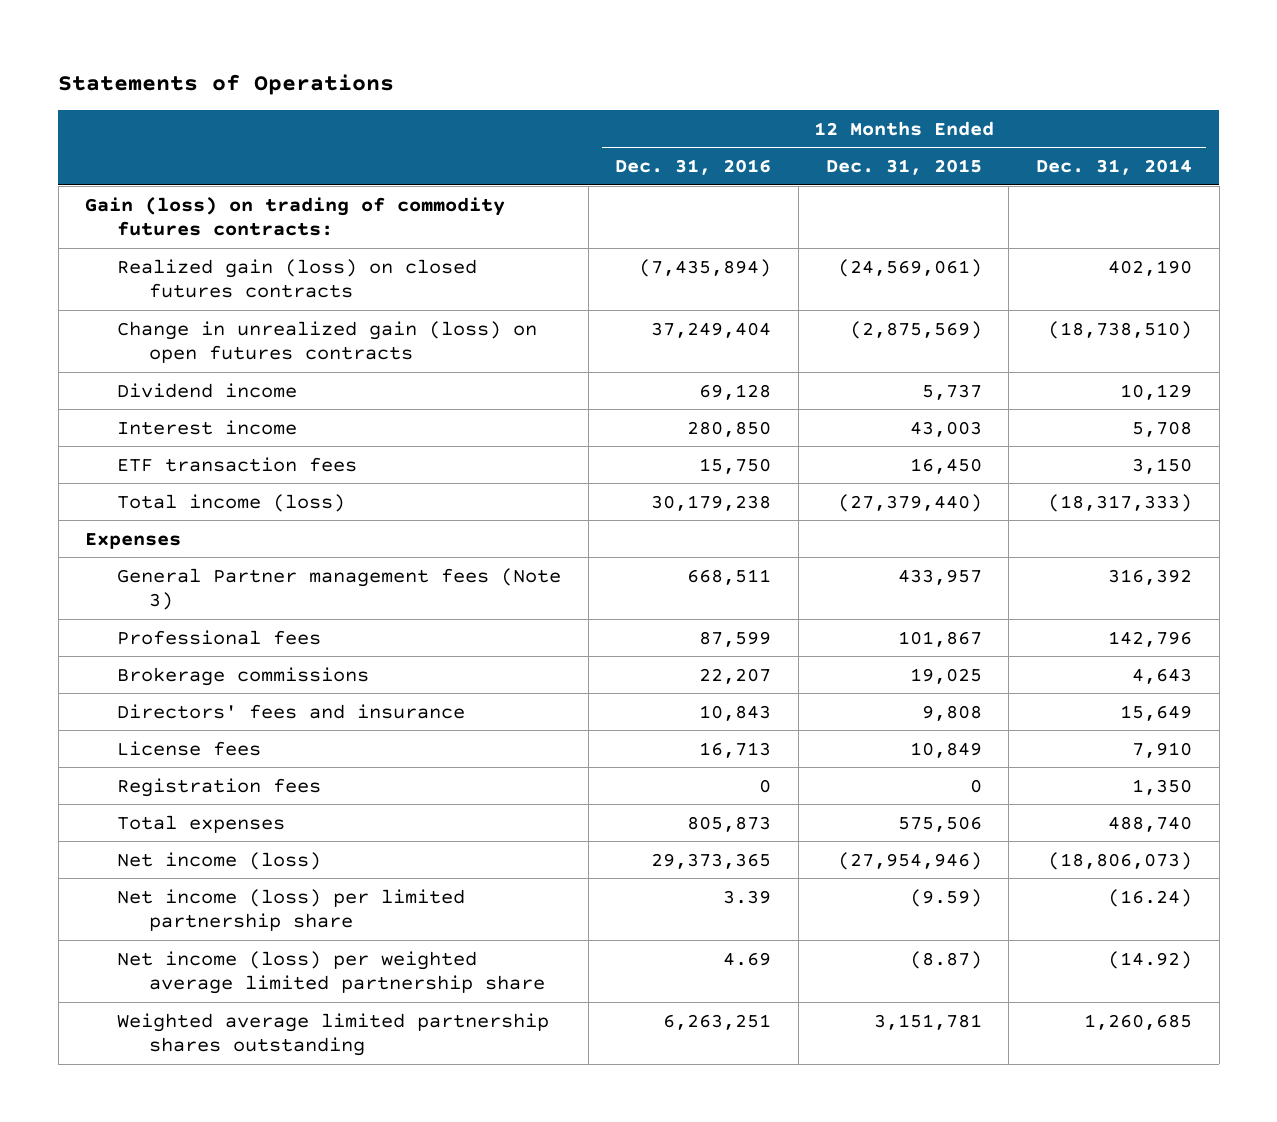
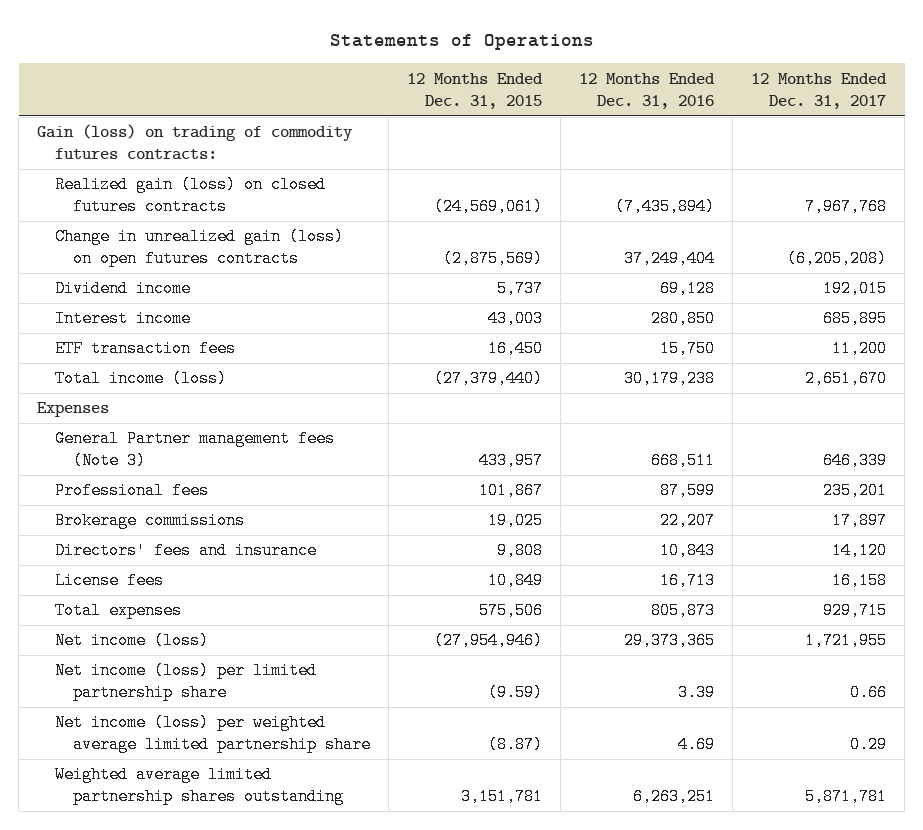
[1035,159,1192,176] Dec. 31, 2014 -> none
none -> [751,72,888,109] 12 Months Ended Dec. 31, 2017
[117,777,322,797] Registration fees -> none

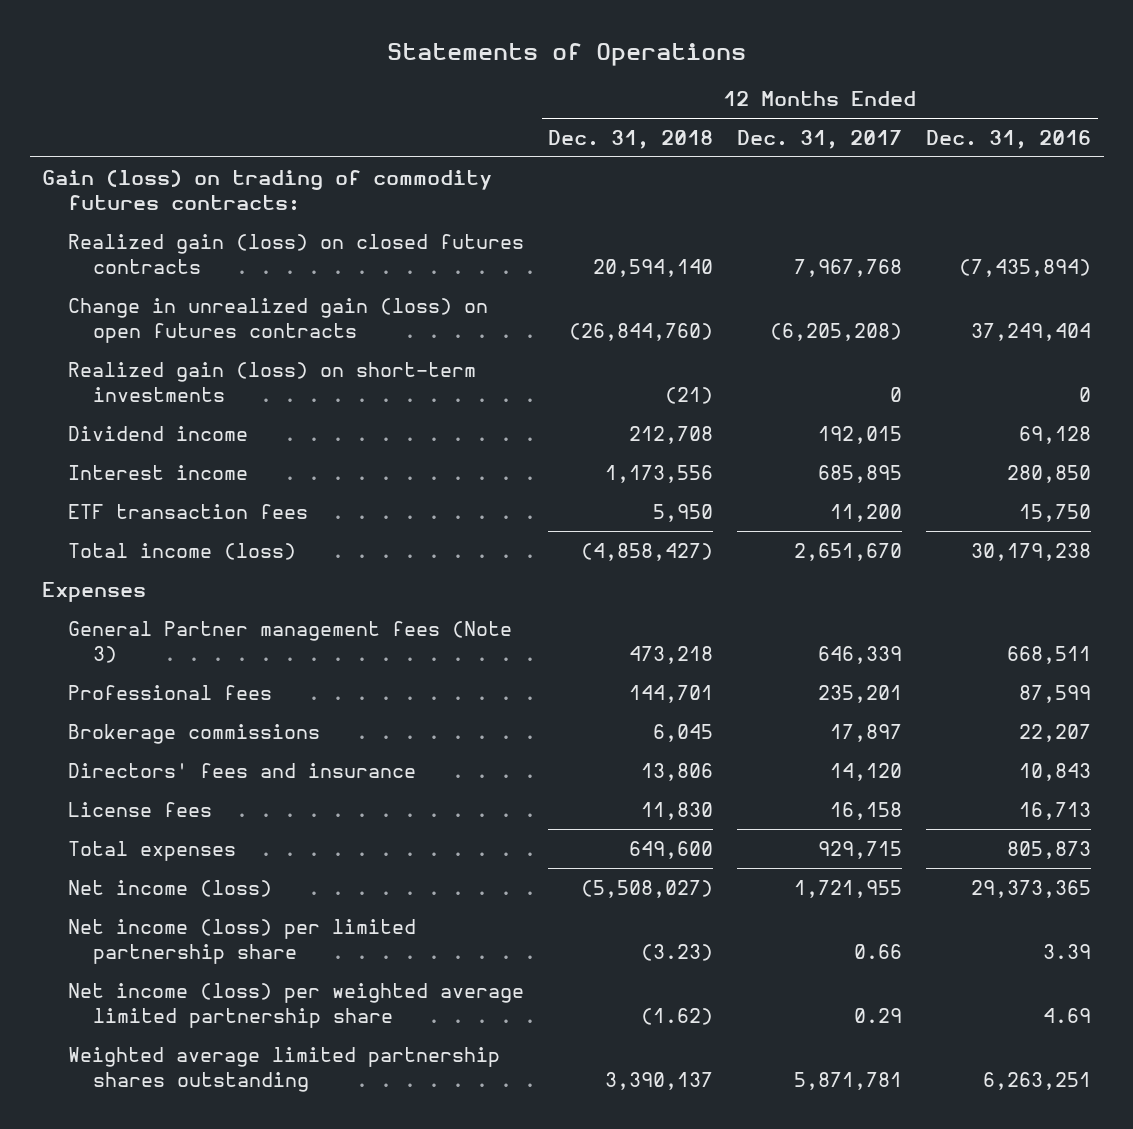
[407,72,544,109] 12 Months Ended Dec. 31, 2015 -> none
none -> [547,129,713,149] Dec. 31, 2018
none -> [67,361,476,402] Realized gain (loss) on short-term investments

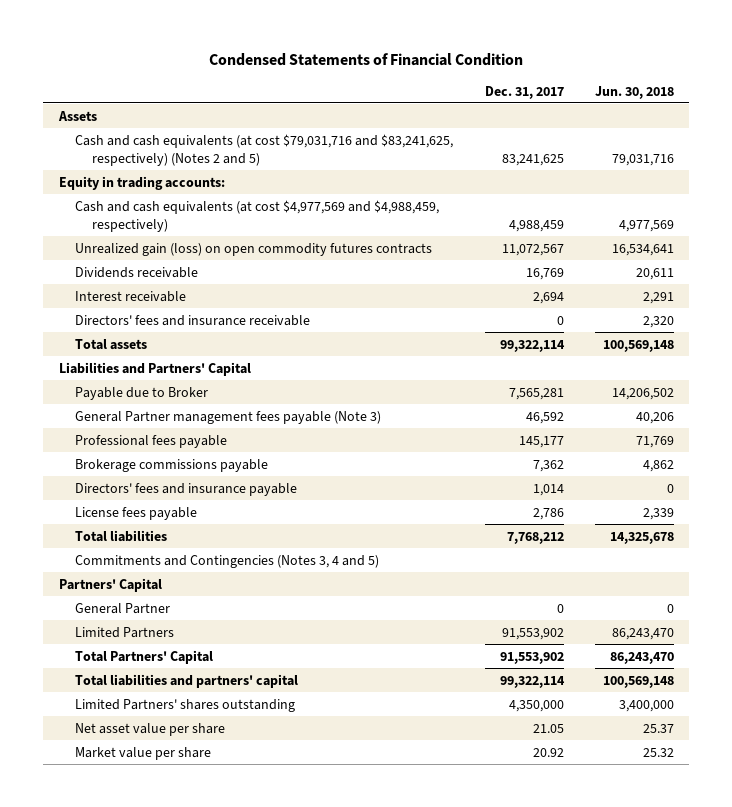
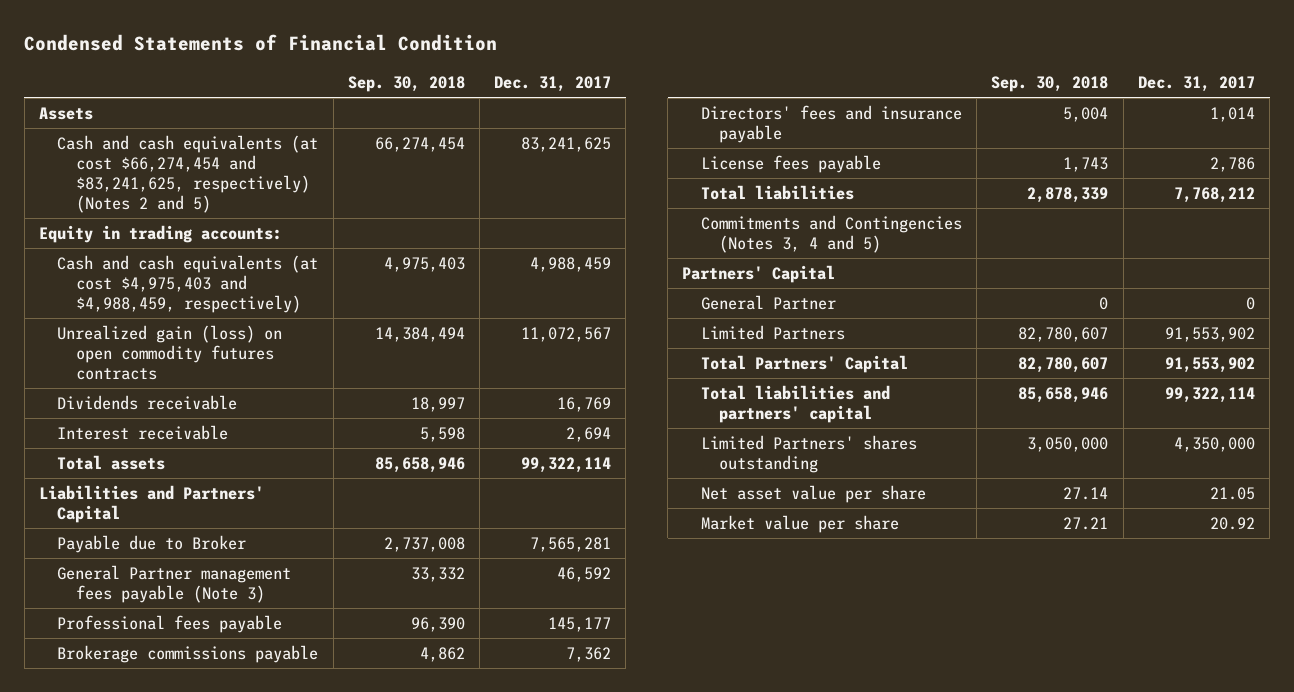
[594,85,674,99] Jun. 30, 2018 -> none
none -> [347,75,465,92] Sep. 30, 2018
[75,133,454,166] Cash and cash equivalents (at cost $79,031,716 and $83,241,625, respectively) (Notes 2 and 5) -> [57,135,319,214] Cash and cash equivalents (at cost $66,274,454 and $83,241,625, respectively) (Notes 2 and 5)
[75,199,440,232] Cash and cash equivalents (at cost $4,977,569 and $4,988,459, respectively) -> [57,255,319,314] Cash and cash equivalents (at cost $4,975,403 and $4,988,459, respectively)
[75,314,311,326] Directors' fees and insurance receivable -> none

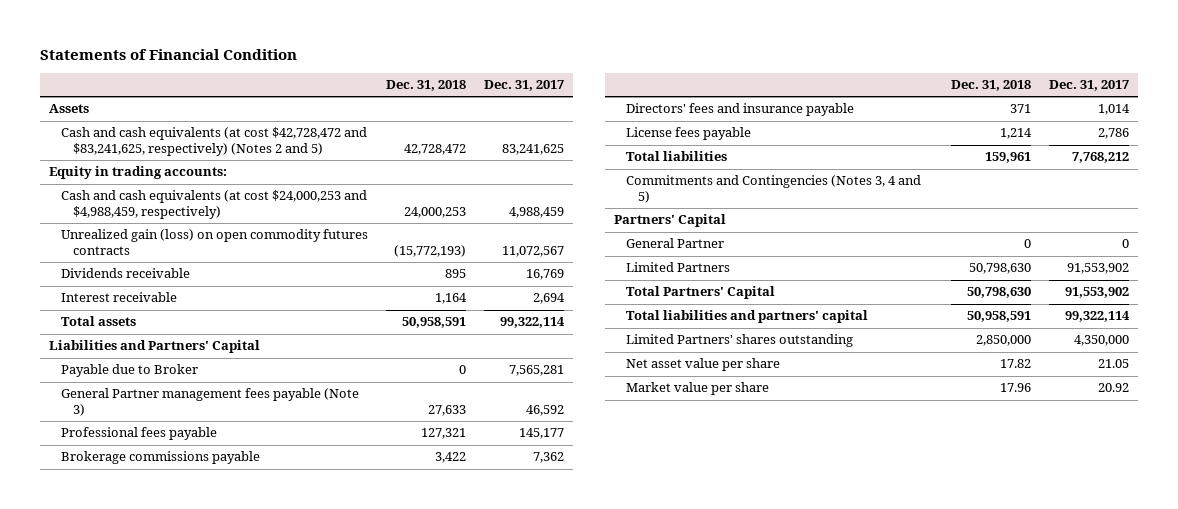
[24,34,498,52] Condensed Statements of Financial Condition -> [39,48,297,60] Statements of Financial Condition
[347,75,465,92] Sep. 30, 2018 -> none
none -> [385,80,466,92] Dec. 31, 2018
[57,135,319,214] Cash and cash equivalents (at cost $66,274,454 and $83,241,625, respectively) (Notes 2 and 5) -> [60,127,367,156] Cash and cash equivalents (at cost $42,728,472 and $83,241,625, respectively) (Notes 2 and 5)
[57,255,319,314] Cash and cash equivalents (at cost $4,975,403 and $4,988,459, respectively) -> [60,190,367,219] Cash and cash equivalents (at cost $24,000,253 and $4,988,459, respectively)

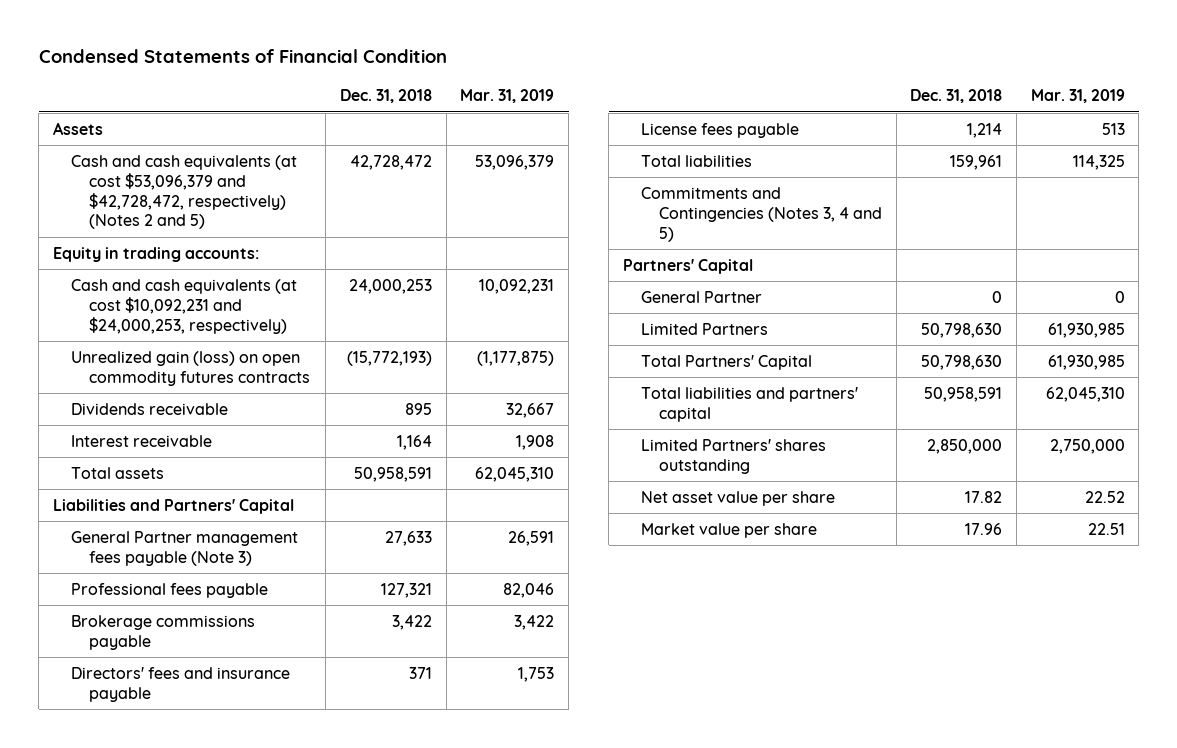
[39,48,297,60] Statements of Financial Condition -> [38,49,447,64] Condensed Statements of Financial Condition
[483,80,564,92] Dec. 31, 2017 -> none
none -> [460,89,555,104] Mar. 31, 2019
[60,127,367,156] Cash and cash equivalents (at cost $42,728,472 and $83,241,625, respectively) (Notes 2 and 5) -> [70,154,297,230] Cash and cash equivalents (at cost $53,096,379 and $42,728,472, respectively) (Notes 2 and 5)
[60,190,367,219] Cash and cash equivalents (at cost $24,000,253 and $4,988,459, respectively) -> [70,278,297,334] Cash and cash equivalents (at cost $10,092,231 and $24,000,253, respectively)
[60,364,198,378] Payable due to Broker -> none

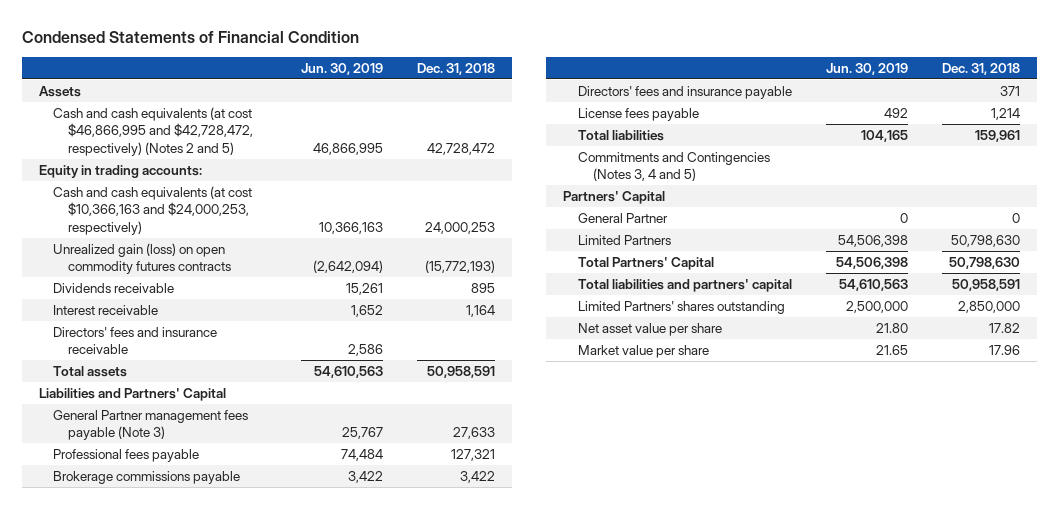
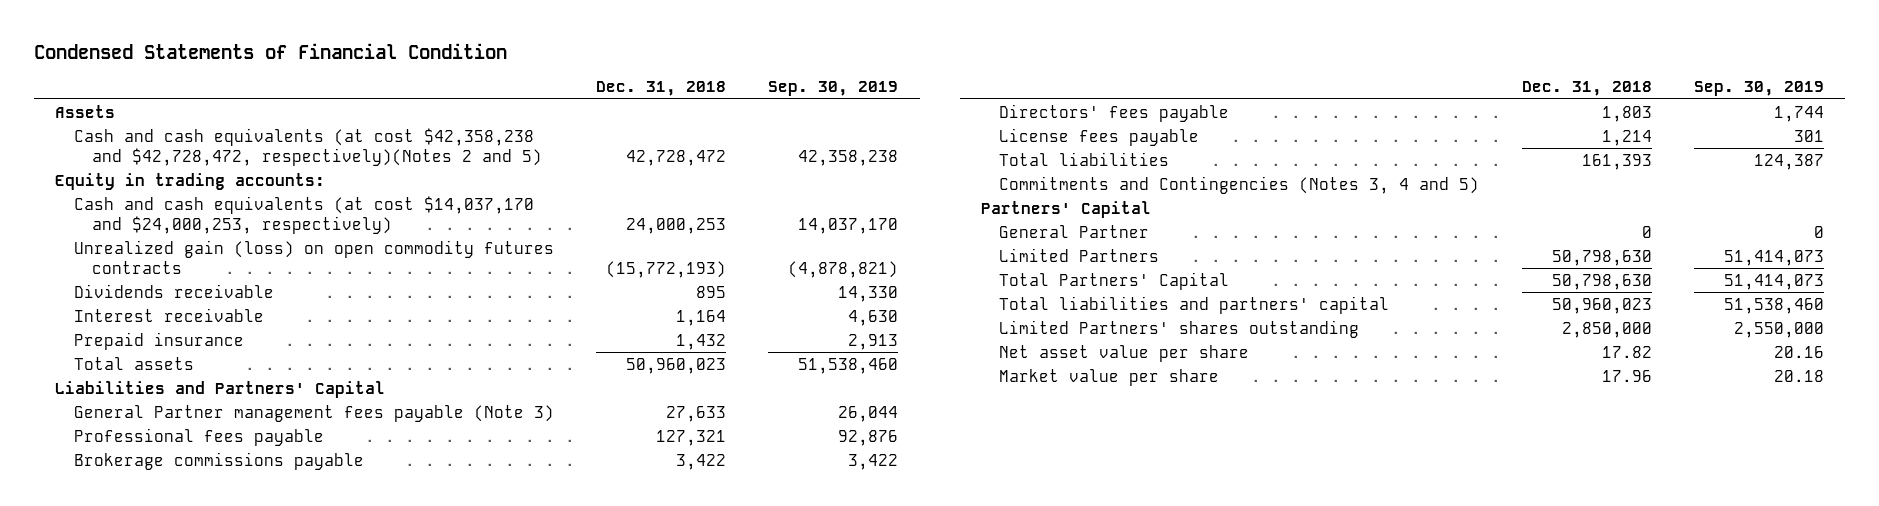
[301,62,384,75] Jun. 30, 2019 -> none
none -> [768,81,899,97] Sep. 30, 2019
[53,107,254,156] Cash and cash equivalents (at cost $46,866,995 and $42,728,472, respectively) (Notes 2 and 5) -> [73,127,543,166] Cash and cash equivalents (at cost $42,358,238 and $42,728,472, respectively)(Notes 2 and 5)
[53,186,253,235] Cash and cash equivalents (at cost $10,366,163 and $24,000,253, respectively) -> [73,195,534,234] Cash and cash equivalents (at cost $14,037,170 and $24,000,253, respectively)
[53,327,218,355] Directors' fees and insurance receivable -> none
none -> [73,331,244,350] Prepaid insurance
[427,366,496,379] 50,958,591 -> [626,357,727,374] 50,960,023
[577,86,792,100] Directors' fees and insurance payable -> [999,103,1230,122] Directors' fees payable
[999,86,1020,97] 371 -> [1601,105,1652,122] 1,803
[974,130,1020,143] 159,961 -> [1581,153,1652,170] 161,393
[951,279,1020,292] 50,958,591 -> [1551,297,1652,314] 50,960,023

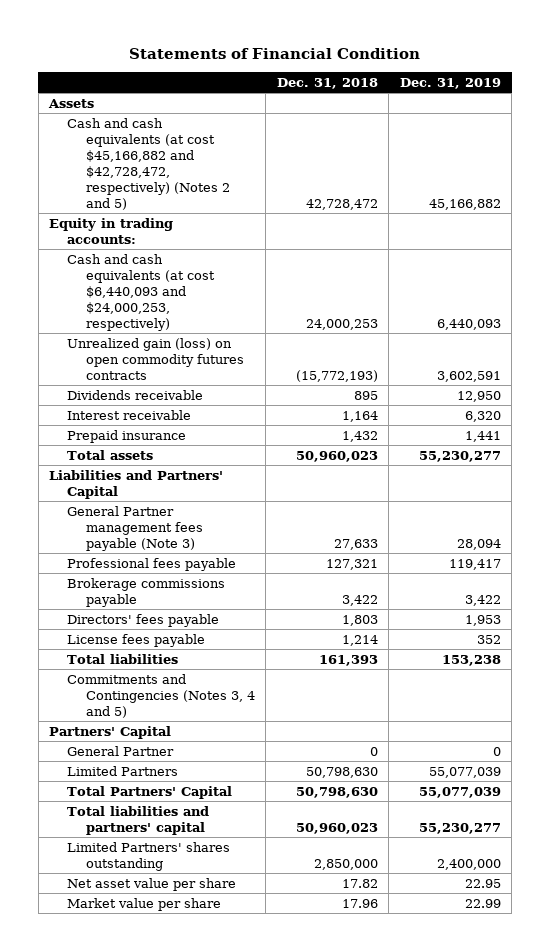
[33,42,507,59] Condensed Statements of Financial Condition -> [128,47,420,59] Statements of Financial Condition
[768,81,899,97] Sep. 30, 2019 -> none
none -> [399,77,501,89] Dec. 31, 2019
[73,127,543,166] Cash and cash equivalents (at cost $42,358,238 and $42,728,472, respectively)(Notes 2 and 5) -> [67,117,230,210] Cash and cash equivalents (at cost $45,166,882 and $42,728,472, respectively) (Notes 2 and 5)
[73,195,534,234] Cash and cash equivalents (at cost $14,037,170 and $24,000,253, respectively) -> [67,253,215,331] Cash and cash equivalents (at cost $6,440,093 and $24,000,253, respectively)

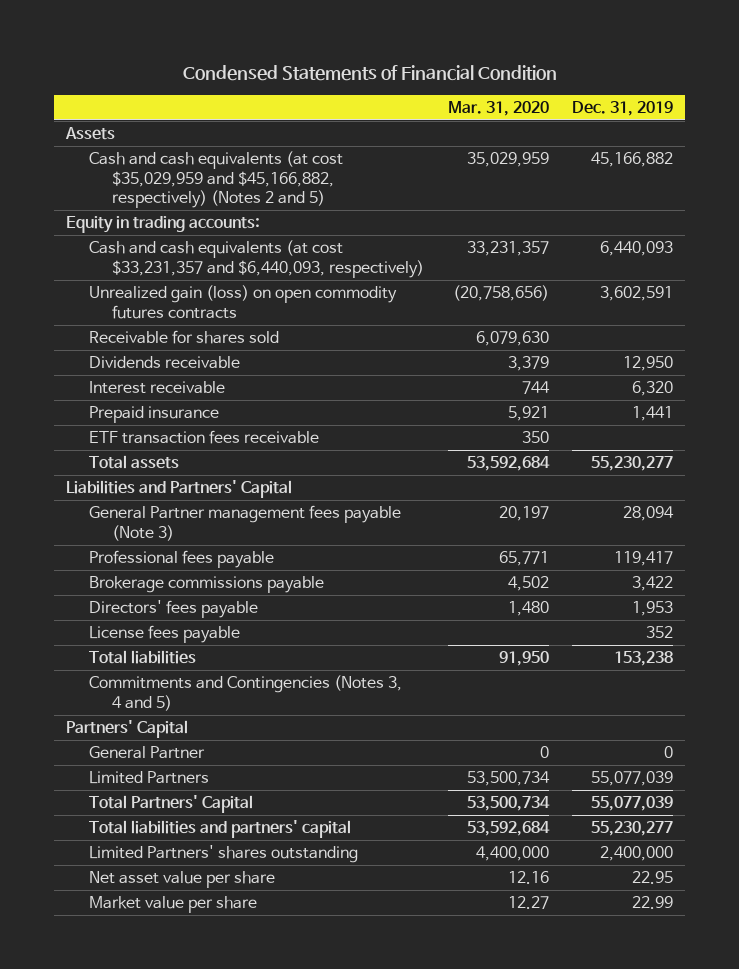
[128,47,420,59] Statements of Financial Condition -> [182,64,557,81] Condensed Statements of Financial Condition
[276,77,378,89] Dec. 31, 2018 -> none
none -> [447,100,549,116] Mar. 31, 2020
[67,117,230,210] Cash and cash equivalents (at cost $45,166,882 and $42,728,472, respectively) (Notes 2 and 5) -> [89,151,344,209] Cash and cash equivalents (at cost $35,029,959 and $45,166,882, respectively) (Notes 2 and 5)
[67,253,215,331] Cash and cash equivalents (at cost $6,440,093 and $24,000,253, respectively) -> [89,240,425,278] Cash and cash equivalents (at cost $33,231,357 and $6,440,093, respectively)
none -> [89,330,280,345] Receivable for shares sold
none -> [89,430,320,445] ETF transaction fees receivable

